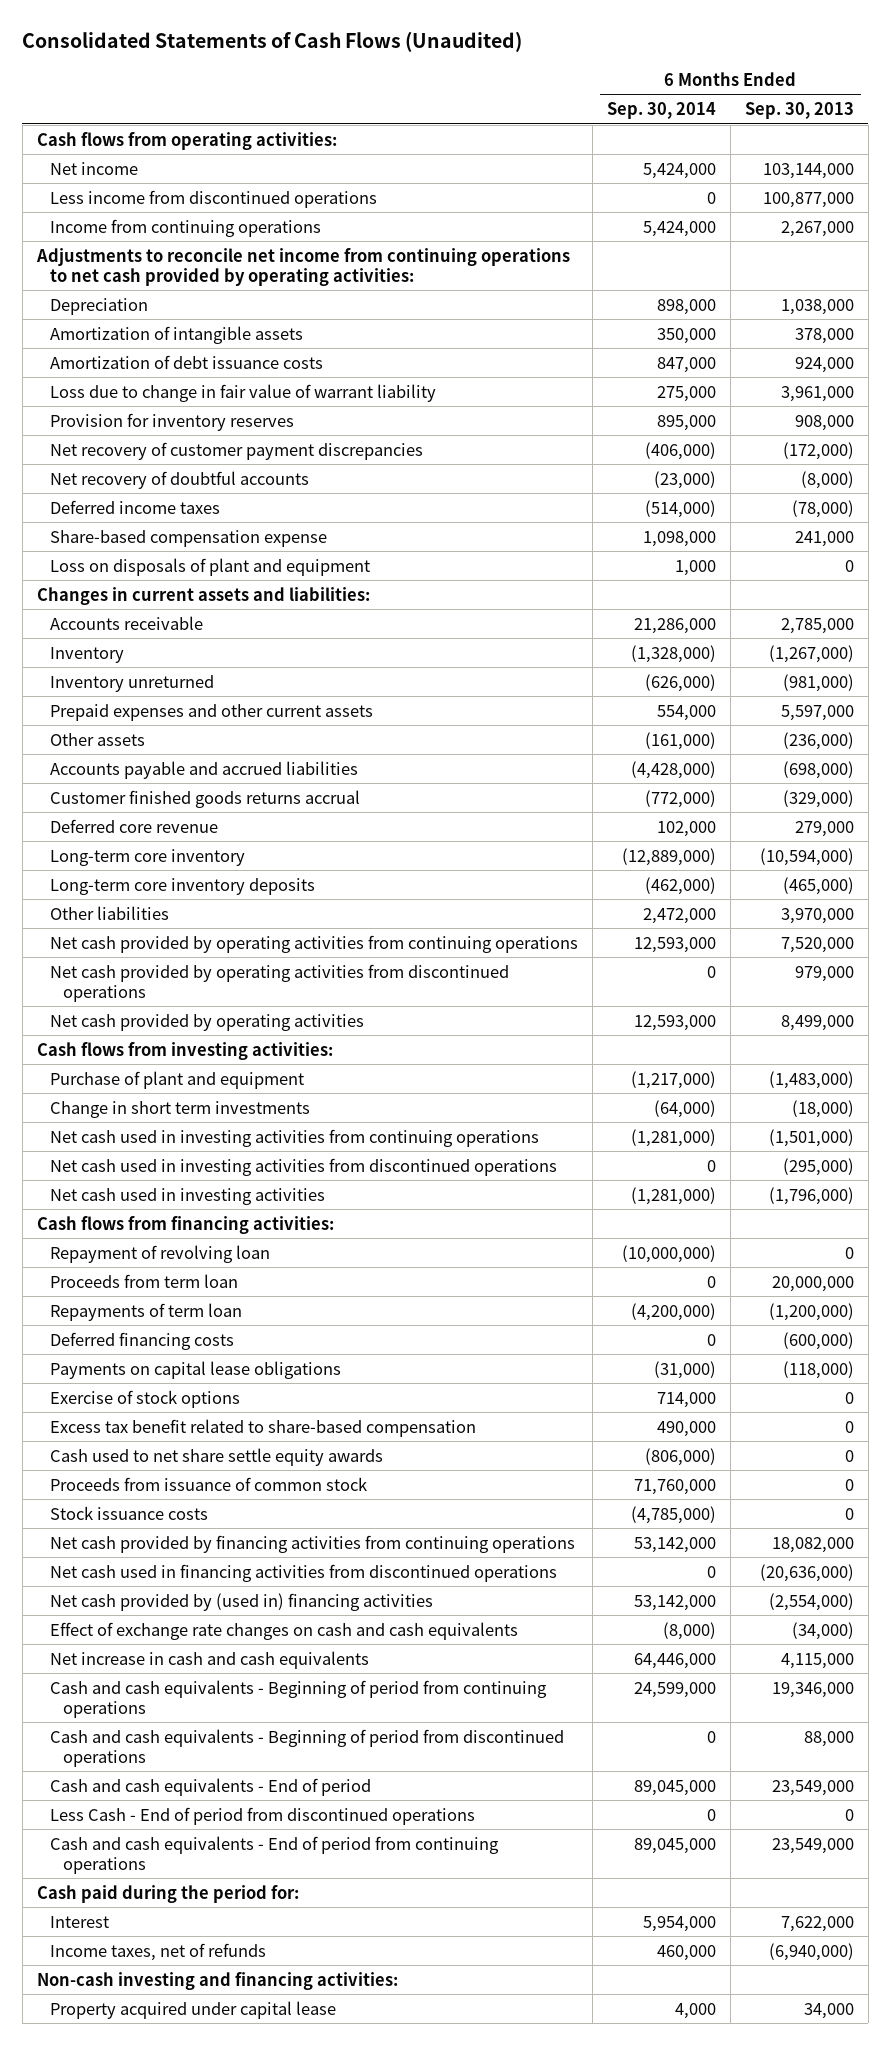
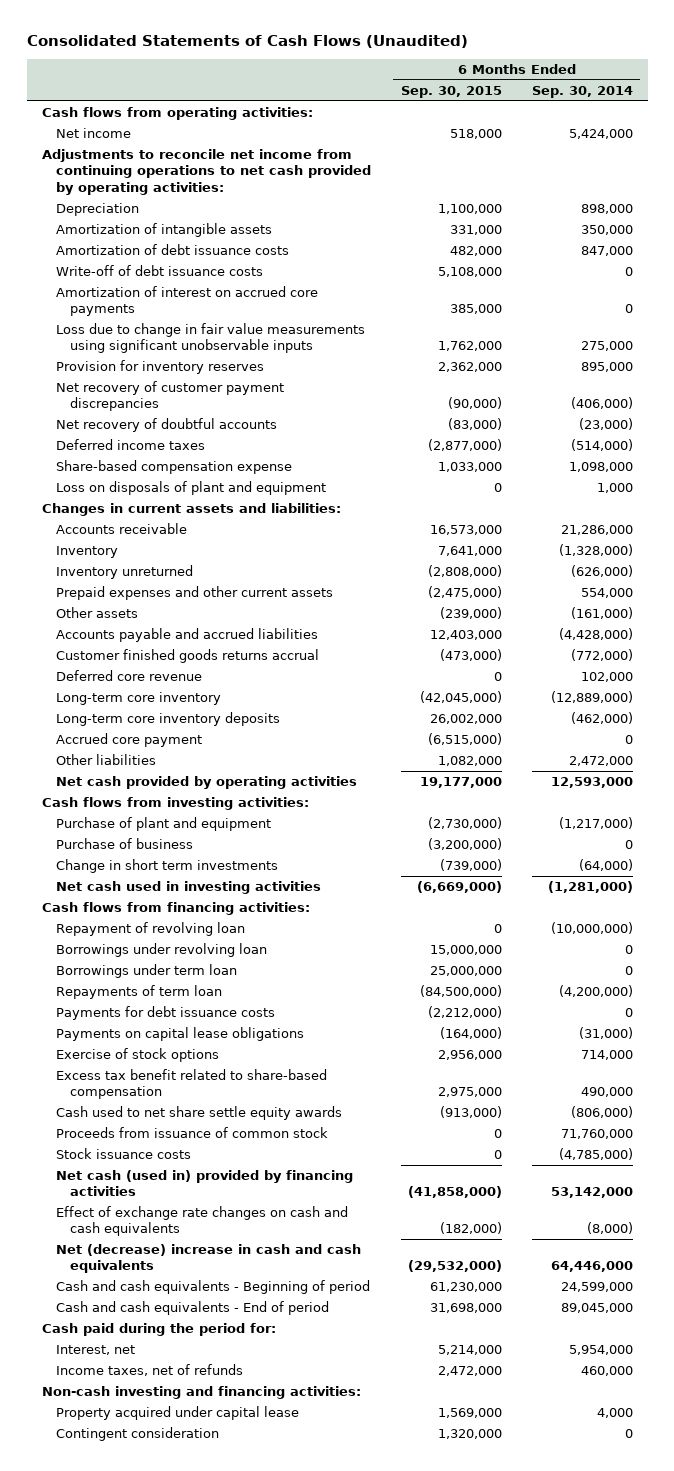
[744,102,854,120] Sep. 30, 2013 -> none
none -> [400,85,502,98] Sep. 30, 2015
[49,189,377,208] Less income from discontinued operations -> none
[49,218,321,237] Income from continuing operations -> none
none -> [55,265,263,277] Write-off of debt issuance costs
none -> [55,286,318,317] Amortization of interest on accrued core payments
[49,383,436,402] Loss due to change in fair value of warrant liability -> [55,323,365,354] Loss due to change in fair value measurements using significant unobservable inputs
none -> [55,733,202,748] Accrued core payment
[49,934,578,953] Net cash provided by operating activities from continuing operations -> none
[49,963,509,1002] Net cash provided by operating activities from discontinued operations -> none
none -> [55,838,193,850] Purchase of business
[49,1128,539,1147] Net cash used in investing activities from continuing operations -> none
[49,1157,557,1176] Net cash used in investing activities from discontinued operations -> none
[49,1273,238,1288] Proceeds from term loan -> none
none -> [55,943,267,958] Borrowings under revolving loan
none -> [55,964,237,979] Borrowings under term loan
[49,1331,234,1350] Deferred financing costs -> [55,1006,275,1021] Payments for debt issuance costs
[49,1563,557,1582] Net cash used in financing activities from discontinued operations -> none
[49,1592,433,1611] Net cash provided by (used in) financing activities -> none
[49,1534,575,1553] Net cash provided by financing activities from continuing operations -> [55,1170,353,1197] Net cash (used in) provided by financing activities
[49,1728,564,1767] Cash and cash equivalents - Beginning of period from discontinued operations -> none
[49,1650,369,1669] Net increase in cash and cash equivalents -> [55,1244,361,1274] Net (decrease) increase in cash and cash equivalents
[49,1679,547,1718] Cash and cash equivalents - Beginning of period from continuing operations -> [55,1280,370,1295] Cash and cash equivalents - Beginning of period
[49,1806,475,1825] Less Cash - End of period from discontinued operations -> none
[49,1835,499,1874] Cash and cash equivalents - End of period from continuing operations -> none
[49,1915,109,1928] Interest -> [55,1345,135,1356] Interest, net
none -> [55,1427,219,1442] Contingent consideration

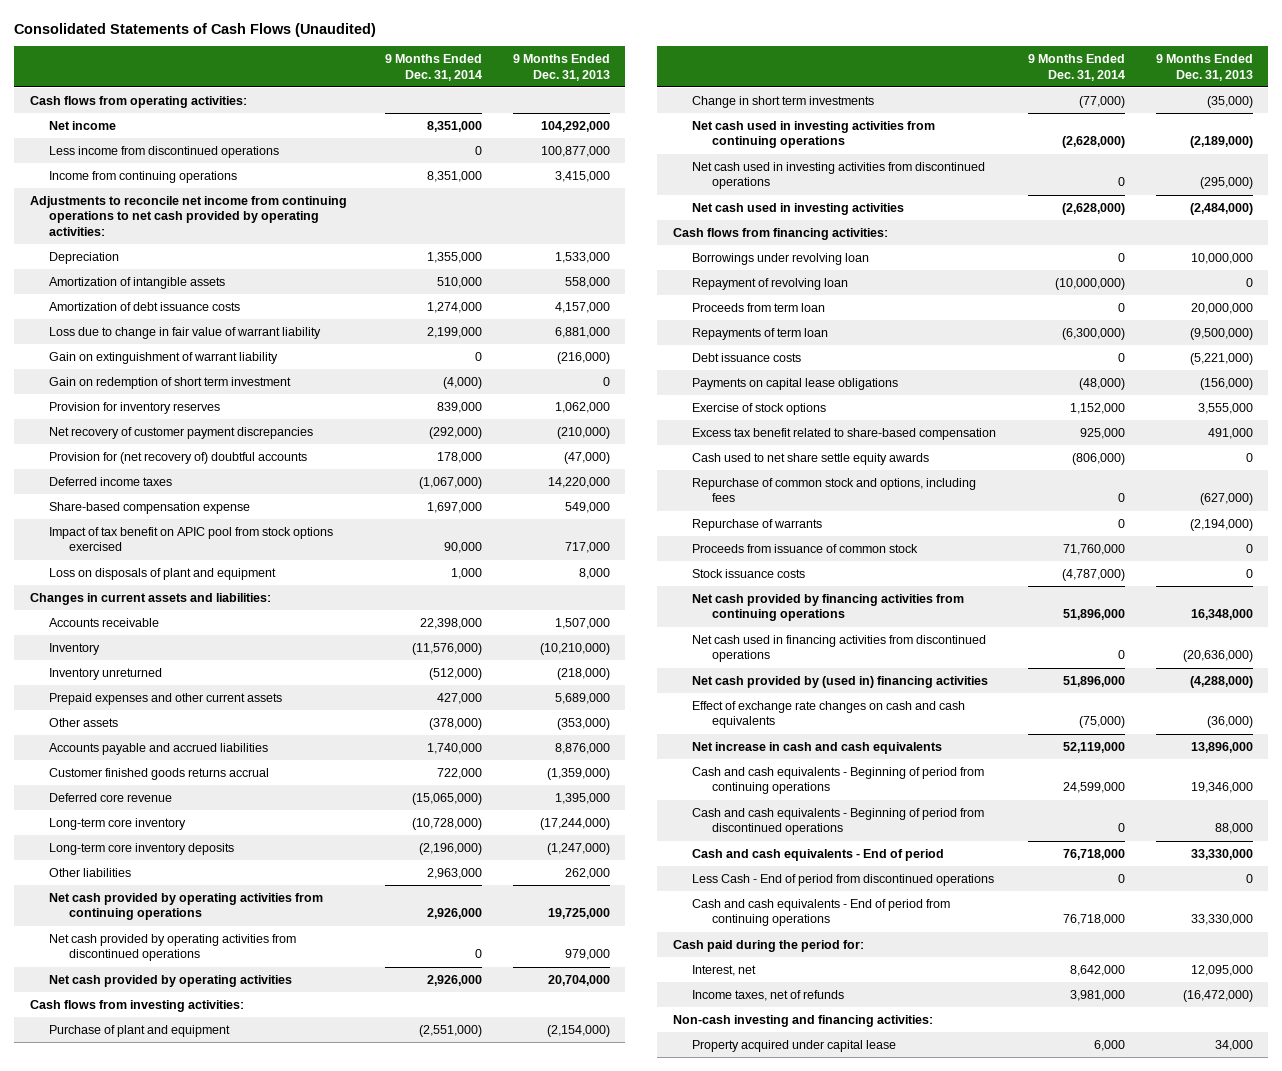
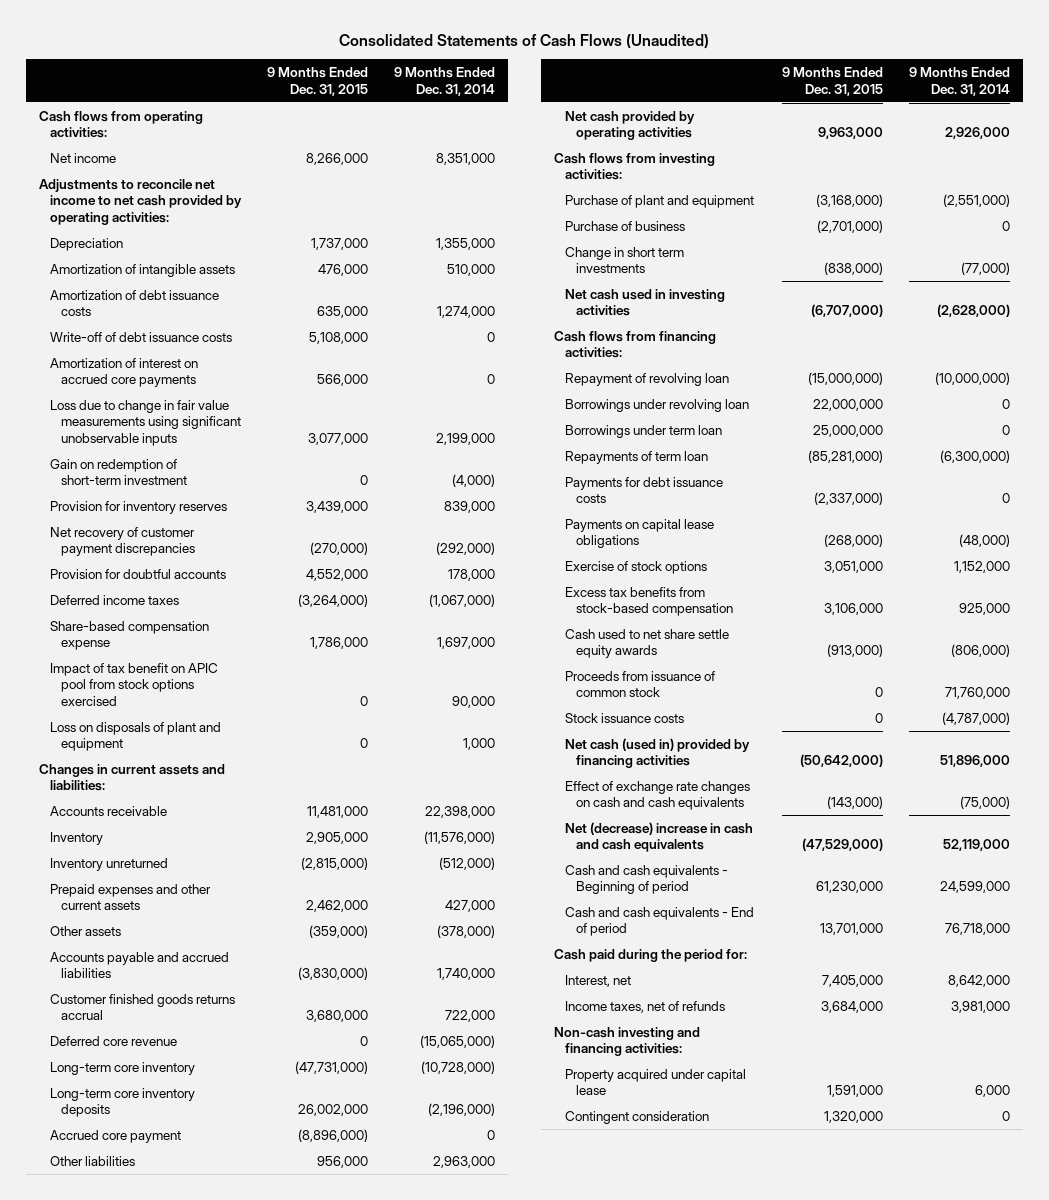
[512,54,610,81] 9 Months Ended Dec. 31, 2013 -> none
none -> [266,67,368,96] 9 Months Ended Dec. 31, 2015
[49,145,280,158] Less income from discontinued operations -> none
[49,170,238,183] Income from continuing operations -> none
[29,195,347,236] Adjustments to reconcile net income from continuing operations to net cash provided by operating activities: -> [38,178,242,225] Adjustments to reconcile net income to net cash provided by operating activities:
[49,351,279,364] Gain on extinguishment of warrant liability -> none
none -> [49,331,232,342] Write-off of debt issuance costs
none -> [49,357,198,388] Amortization of interest on accrued core payments
[49,326,322,339] Loss due to change in fair value of warrant liability -> [49,399,241,446] Loss due to change in fair value measurements using significant unobservable inputs
[49,376,292,389] Gain on redemption of short term investment -> [49,458,187,486] Gain on redemption of short-term investment
[49,451,308,464] Provision for (net recovery of) doubtful accounts -> [49,568,226,579] Provision for doubtful accounts
none -> [49,1129,181,1143] Accrued core payment
[49,892,324,921] Net cash provided by operating activities from continuing operations -> none
[49,933,297,962] Net cash provided by operating activities from discontinued operations -> none
none -> [565,220,686,231] Purchase of business
[692,120,936,149] Net cash used in investing activities from continuing operations -> none
[692,161,986,190] Net cash used in investing activities from discontinued operations -> none
[692,302,826,312] Proceeds from term loan -> none
[692,252,870,265] Borrowings under revolving loan -> [565,398,750,412] Borrowings under revolving loan
none -> [565,424,723,438] Borrowings under term loan
[692,352,802,362] Debt issuance costs -> [565,476,724,504] Payments for debt issuance costs
[692,427,997,440] Excess tax benefit related to share-based compensation -> [565,586,734,617] Excess tax benefits from stock-based compensation
[692,477,977,503] Repurchase of common stock and options, including fees -> none
[692,518,823,531] Repurchase of warrants -> none
[692,634,987,663] Net cash used in financing activities from discontinued operations -> none
[692,675,989,688] Net cash provided by (used in) financing activities -> none
[692,593,965,622] Net cash provided by financing activities from continuing operations -> [565,737,751,769] Net cash (used in) provided by financing activities
[692,807,985,836] Cash and cash equivalents - Beginning of period from discontinued operations -> none
[692,741,943,754] Net increase in cash and cash equivalents -> [565,821,754,853] Net (decrease) increase in cash and cash equivalents
[692,766,985,795] Cash and cash equivalents - Beginning of period from continuing operations -> [565,864,729,895] Cash and cash equivalents - Beginning of period
[692,873,995,886] Less Cash - End of period from discontinued operations -> none
[692,898,951,927] Cash and cash equivalents - End of period from continuing operations -> none
none -> [565,1110,710,1124] Contingent consideration

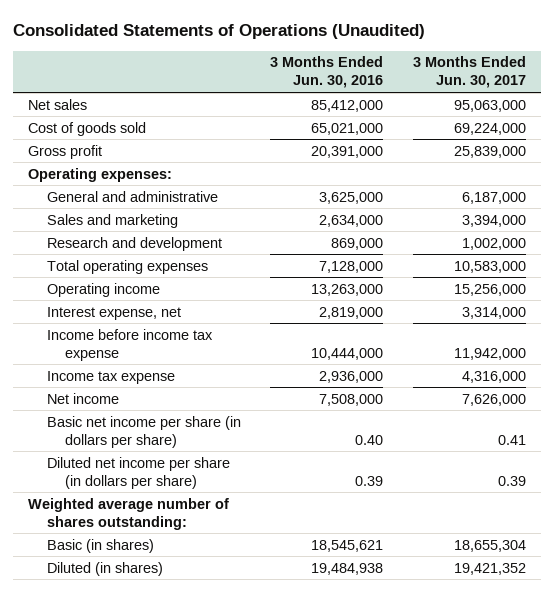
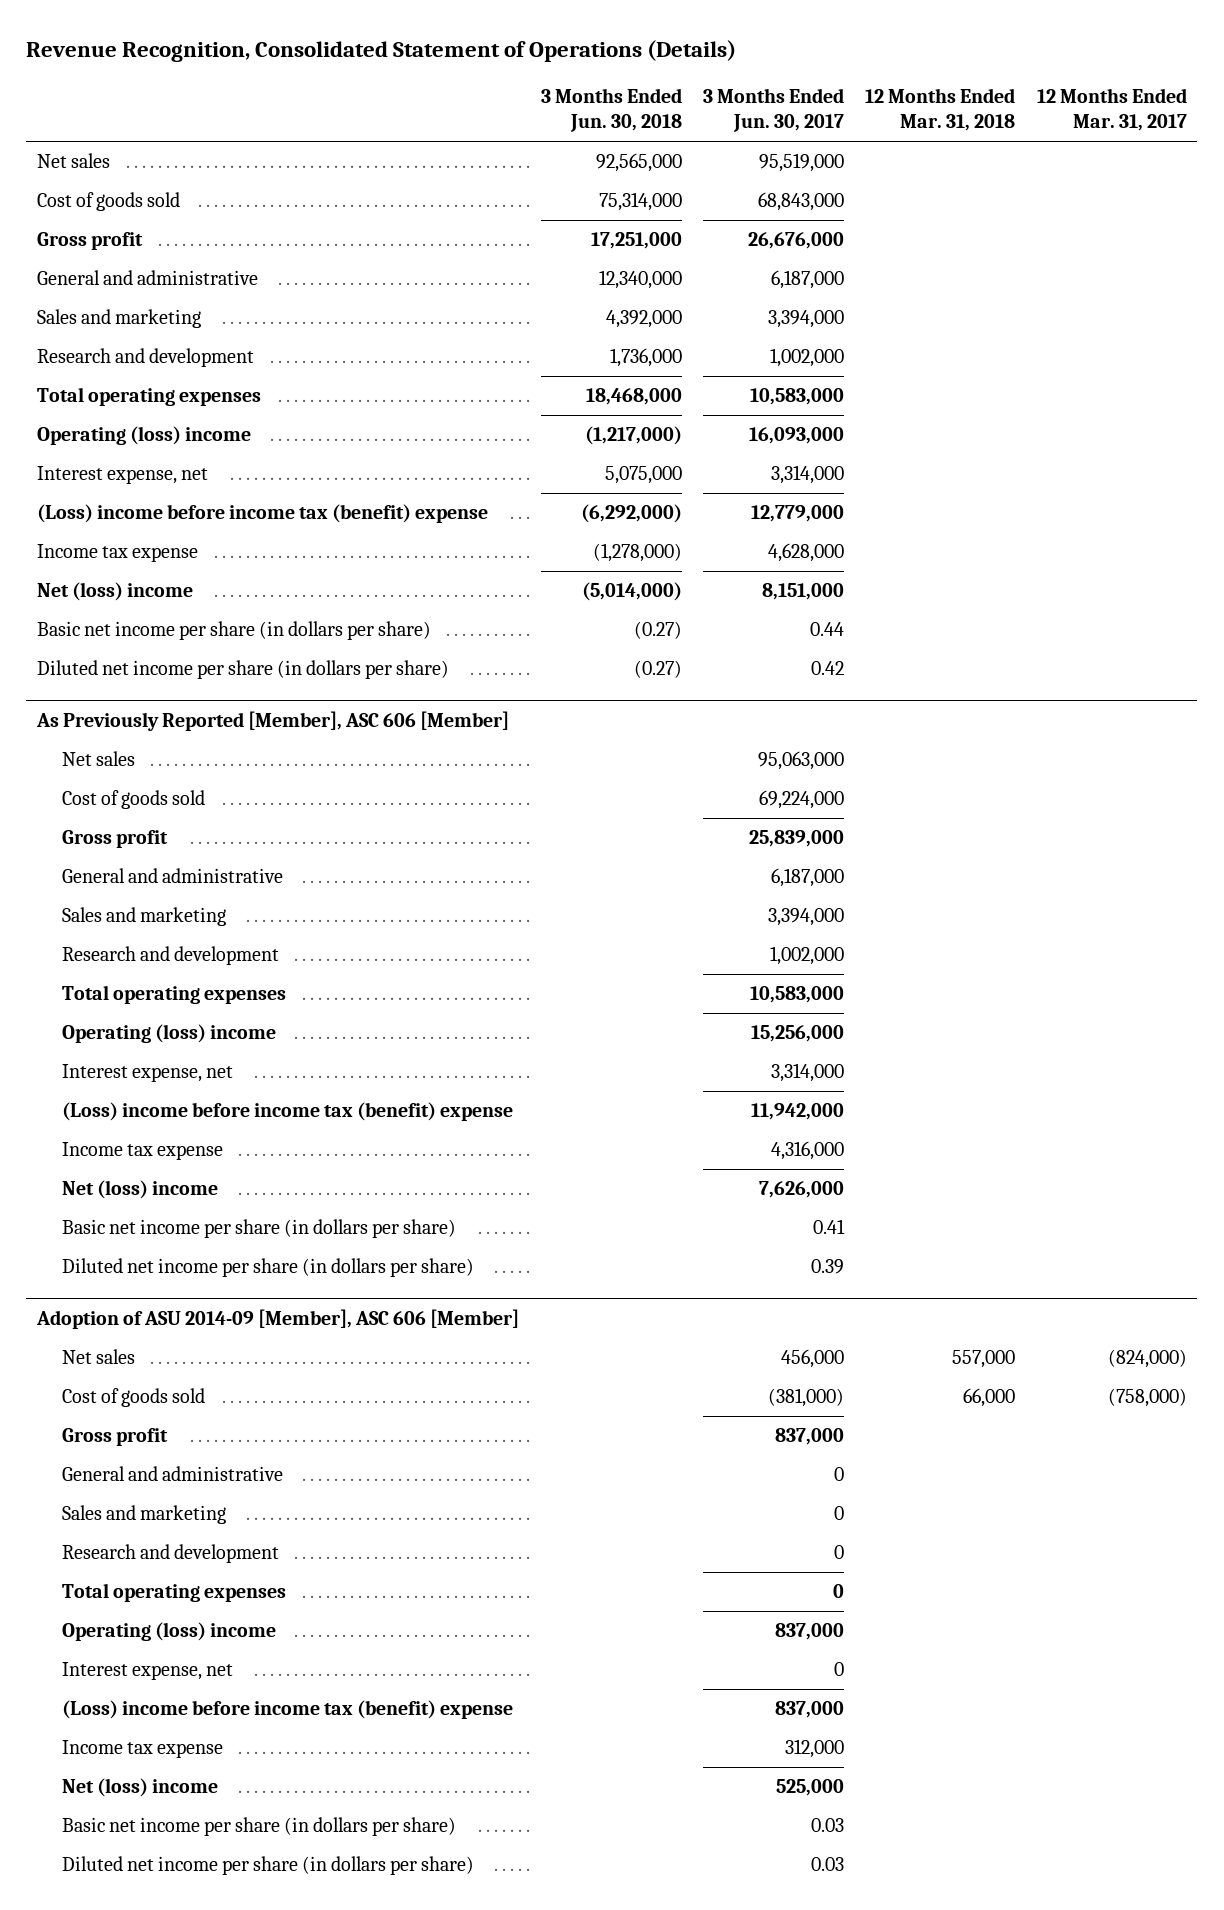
[13,24,426,40] Consolidated Statements of Operations (Unaudited) -> [26,40,737,63] Revenue Recognition, Consolidated Statement of Operations (Details)
[270,56,384,89] 3 Months Ended Jun. 30, 2016 -> none
none -> [540,88,682,133] 3 Months Ended Jun. 30, 2018
none -> [865,88,1016,132] 12 Months Ended Mar. 31, 2018
none -> [1036,88,1187,132] 12 Months Ended Mar. 31, 2017
none -> [37,153,111,169] Net sales
none -> [37,192,181,212] Cost of goods sold
none -> [37,232,144,251] Gross profit
none -> [37,270,259,286] General and administrative
none -> [37,309,202,329] Sales and marketing
none -> [37,348,255,368] Research and development
none -> [37,387,262,407] Total operating expenses
none -> [37,426,252,446] Operating (loss) income
none -> [37,466,209,485] Interest expense, net
none -> [37,504,489,524] (Loss) income before income tax (benefit) expense
none -> [37,544,199,563] Income tax expense
none -> [37,582,194,602] Net (loss) income
none -> [37,621,432,641] Basic net income per share (in dollars per share)
none -> [37,660,450,680] Diluted net income per share (in dollars per share)
none -> [36,710,510,731] As Previously Reported [Member], ASC 606 [Member]
[28,167,173,182] Operating expenses: -> none
[46,282,160,297] Operating income -> [61,1024,276,1044] Operating (loss) income
[46,328,213,361] Income before income tax expense -> [61,1102,513,1122] (Loss) income before income tax (benefit) expense
[46,392,119,404] Net income -> [61,1180,218,1200] Net (loss) income
[28,497,230,530] Weighted average number of shares outstanding: -> none
[46,538,154,553] Basic (in shares) -> none
[46,561,163,576] Diluted (in shares) -> none
none -> [36,1308,520,1329] Adoption of ASU 2014-09 [Member], ASC 606 [Member]
none -> [61,1349,135,1365] Net sales
none -> [61,1388,205,1408] Cost of goods sold
none -> [61,1428,168,1447] Gross profit
none -> [61,1466,283,1482] General and administrative
none -> [61,1505,226,1525] Sales and marketing
none -> [61,1544,279,1564] Research and development
none -> [61,1583,286,1603] Total operating expenses
none -> [61,1622,276,1642] Operating (loss) income
none -> [61,1662,233,1681] Interest expense, net
none -> [61,1700,513,1720] (Loss) income before income tax (benefit) expense
none -> [61,1740,223,1759] Income tax expense
none -> [61,1778,218,1798] Net (loss) income
none -> [61,1817,456,1837] Basic net income per share (in dollars per share)
none -> [61,1856,474,1876] Diluted net income per share (in dollars per share)

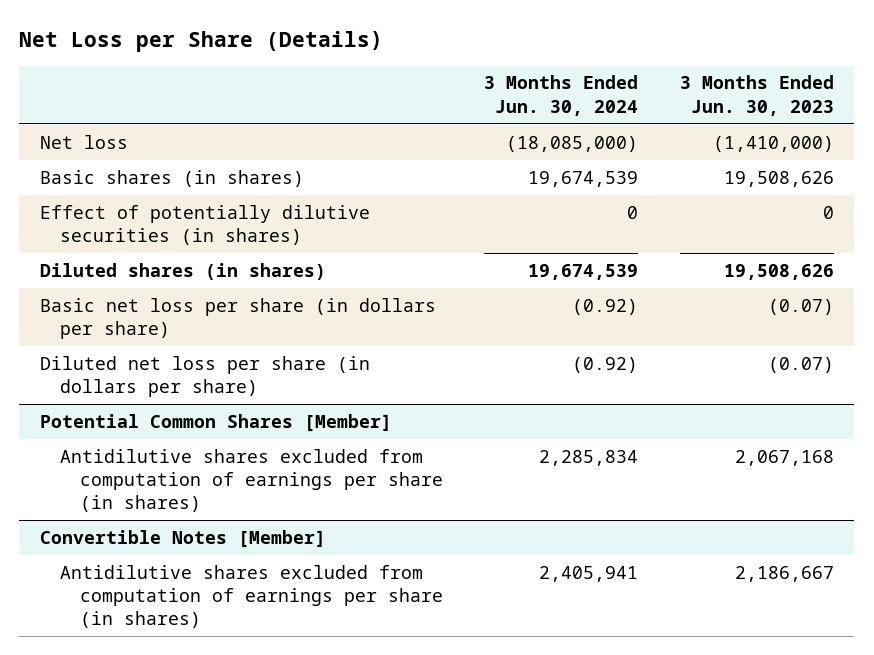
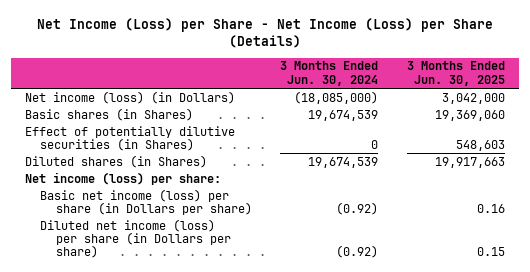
[19,31,384,53] Net Loss per Share (Details) -> [36,17,493,49] Net Income (Loss) per Share - Net Income (Loss) per Share (Details)
[679,75,834,116] 3 Months Ended Jun. 30, 2023 -> none
none -> [406,61,505,86] 3 Months Ended Jun. 30, 2025
[40,413,393,432] Potential Common Shares [Member] -> none
[60,448,444,513] Antidilutive shares excluded from computation of earnings per share (in shares) -> none
[40,529,327,548] Convertible Notes [Member] -> none
[60,564,444,629] Antidilutive shares excluded from computation of earnings per share (in shares) -> none
[40,134,129,149] Net loss -> [24,90,235,104] Net income (loss) (in Dollars)
[40,169,305,187] Basic shares (in shares) -> [24,107,193,121] Basic shares (in Shares)
[40,204,371,246] Effect of potentially dilutive securities (in shares) -> [24,125,235,152] Effect of potentially dilutive securities (in Shares)
[40,262,327,280] Diluted shares (in shares) -> [24,154,207,168] Diluted shares (in Shares)
none -> [24,171,221,185] Net income (loss) per share:
[40,297,437,340] Basic net loss per share (in dollars per share) -> [40,188,253,216] Basic net income (loss) per share (in Dollars per share)
[40,355,371,398] Diluted net loss per share (in dollars per share) -> [40,218,232,259] Diluted net income (loss) per share (in Dollars per share)

